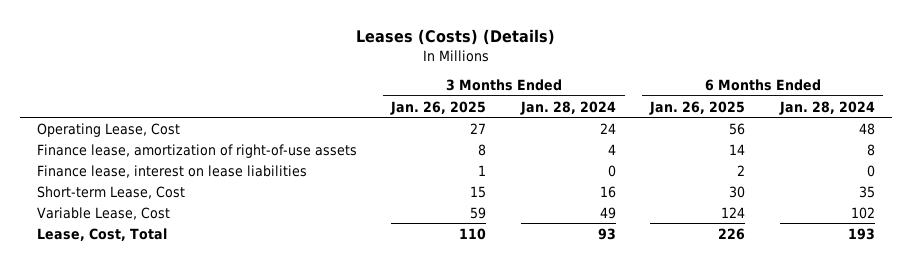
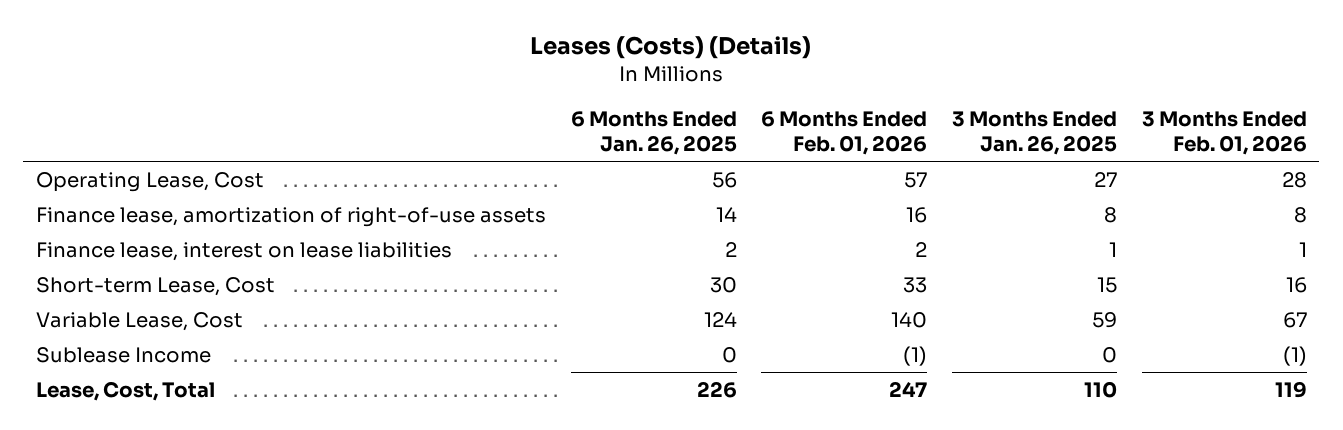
[519,100,616,115] Jan. 28, 2024 -> none
[778,100,875,115] Jan. 28, 2024 -> none
none -> [761,110,928,155] 6 Months Ended Feb. 01, 2026
none -> [1142,110,1308,155] 3 Months Ended Feb. 01, 2026
none -> [35,346,211,363] Sublease Income

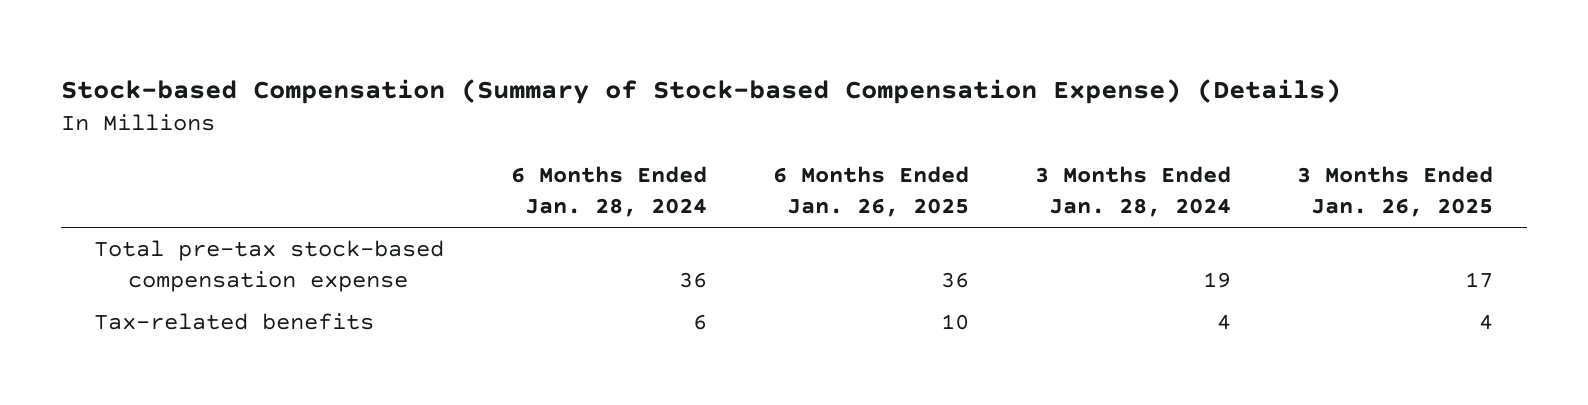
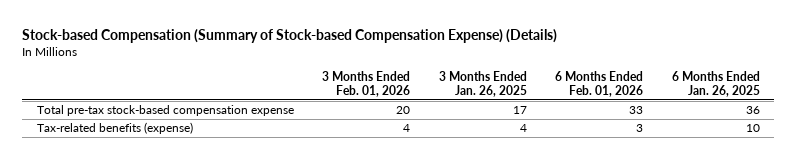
[510,166,707,217] 6 Months Ended Jan. 28, 2024 -> none
[1035,166,1232,217] 3 Months Ended Jan. 28, 2024 -> none
none -> [322,70,411,98] 3 Months Ended Feb. 01, 2026
none -> [555,70,644,98] 6 Months Ended Feb. 01, 2026
[94,313,375,331] Tax-related benefits -> [36,122,193,135] Tax-related benefits (expense)

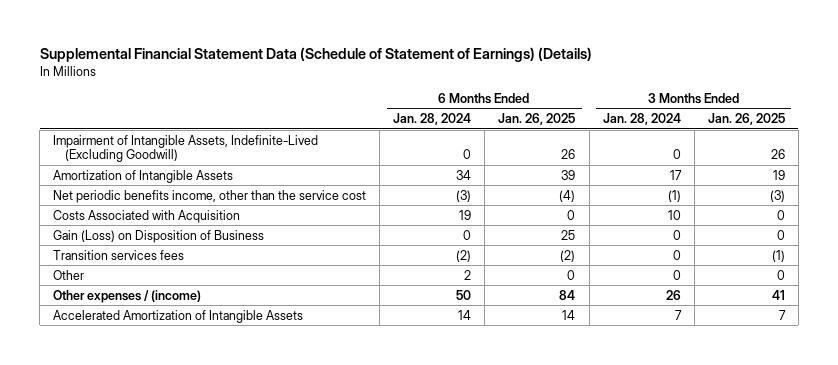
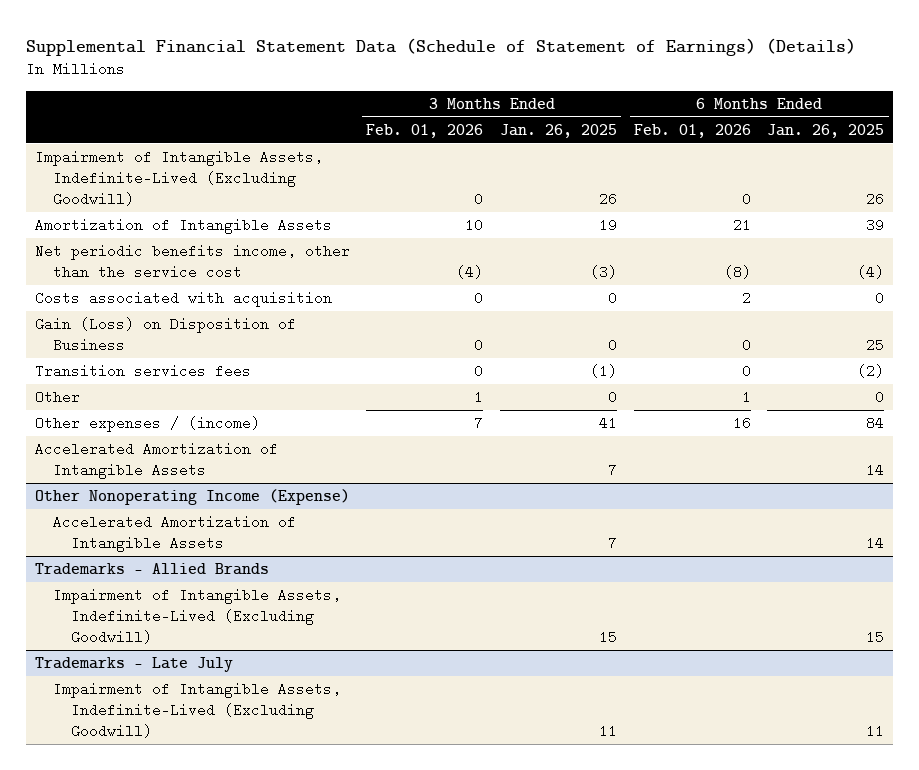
[393,113,472,126] Jan. 28, 2024 -> none
[602,113,681,126] Jan. 28, 2024 -> none
none -> [366,123,484,138] Feb. 01, 2026
none -> [633,123,751,138] Feb. 01, 2026
[53,209,241,223] Costs Associated with Acquisition -> [34,291,332,308] Costs associated with acquisition
none -> [34,489,350,506] Other Nonoperating Income (Expense)
none -> [52,515,296,553] Accelerated Amortization of Intangible Assets
none -> [34,563,269,576] Trademarks - Allied Brands
none -> [52,588,341,645] Impairment of Intangible Assets, Indefinite-Lived (Excluding Goodwill)
none -> [34,657,233,673] Trademarks - Late July
none -> [52,682,341,739] Impairment of Intangible Assets, Indefinite-Lived (Excluding Goodwill)

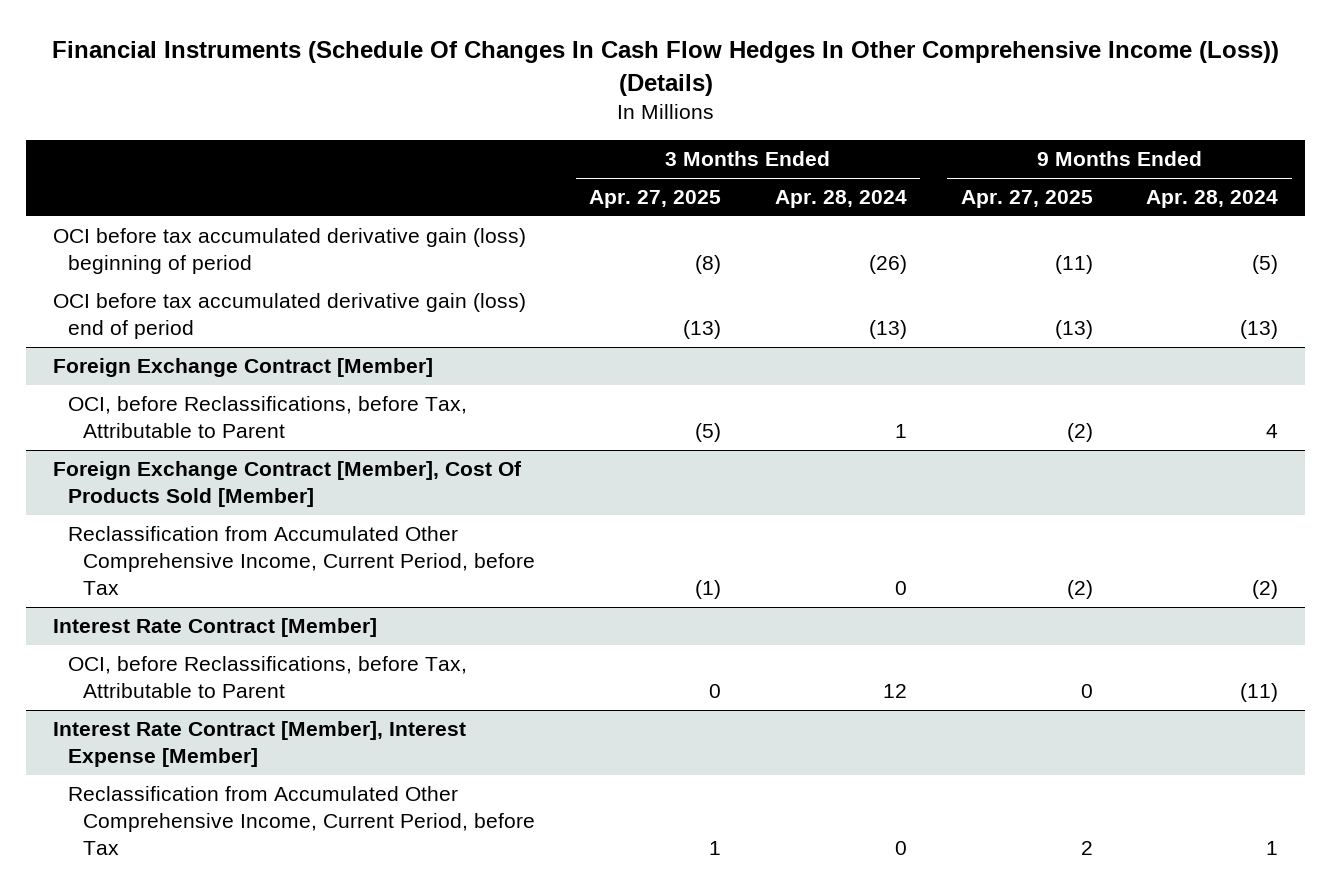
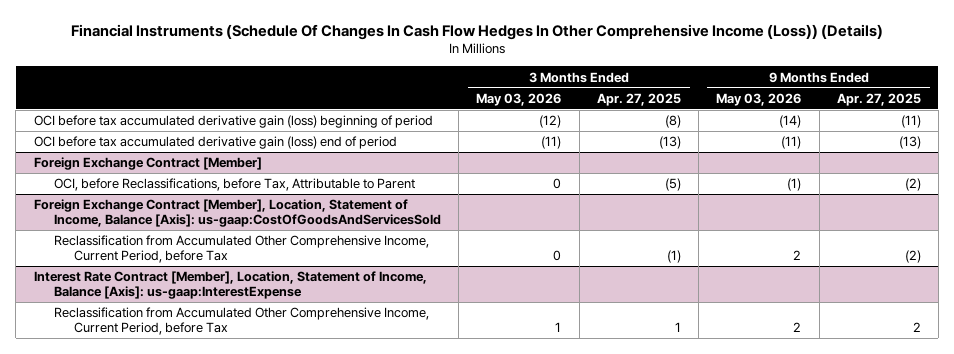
[774,190,907,209] Apr. 28, 2024 -> none
[1146,190,1279,209] Apr. 28, 2024 -> none
none -> [476,92,562,106] May 03, 2026
none -> [716,92,802,106] May 03, 2026
[52,461,522,508] Foreign Exchange Contract [Member], Cost Of Products Sold [Member] -> none
none -> [33,199,442,228] Foreign Exchange Contract [Member], Location, Statement of Income, Balance [Axis]: us-gaap:CostOfGoodsAndServicesSold
[52,618,377,638] Interest Rate Contract [Member] -> none
[67,656,467,699] OCI, before Reclassifications, before Tax, Attributable to Parent -> none
[52,721,466,768] Interest Rate Contract [Member], Interest Expense [Member] -> none
none -> [33,271,427,300] Interest Rate Contract [Member], Location, Statement of Income, Balance [Axis]: us-gaap:InterestExpense

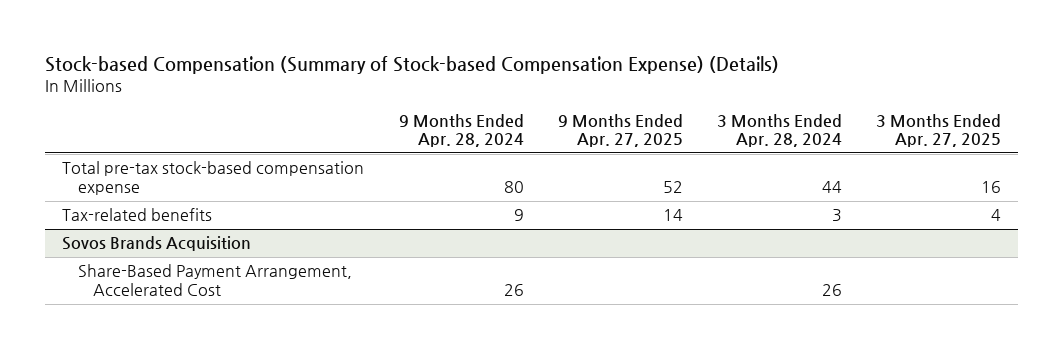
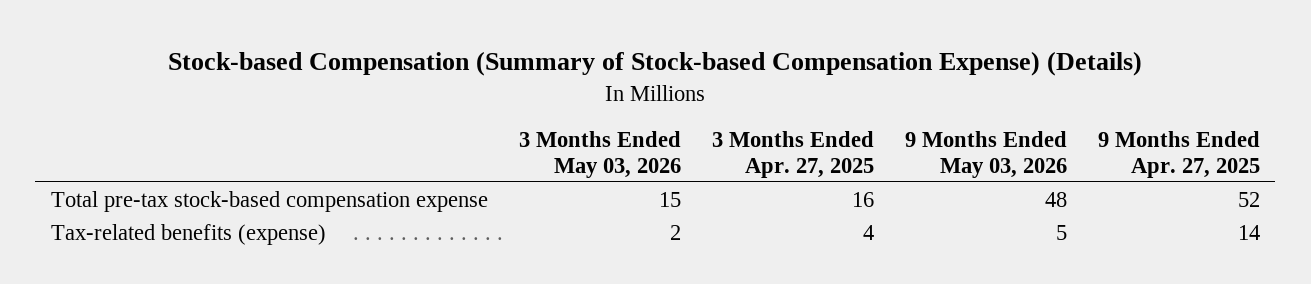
[398,113,524,148] 9 Months Ended Apr. 28, 2024 -> none
[716,113,842,148] 3 Months Ended Apr. 28, 2024 -> none
none -> [518,130,681,178] 3 Months Ended May 03, 2026
none -> [904,130,1067,178] 9 Months Ended May 03, 2026
[62,236,252,252] Sovos Brands Acquisition -> none
[77,264,352,297] Share-Based Payment Arrangement, Accelerated Cost -> none
[62,208,213,222] Tax-related benefits -> [50,223,326,245] Tax-related benefits (expense)

